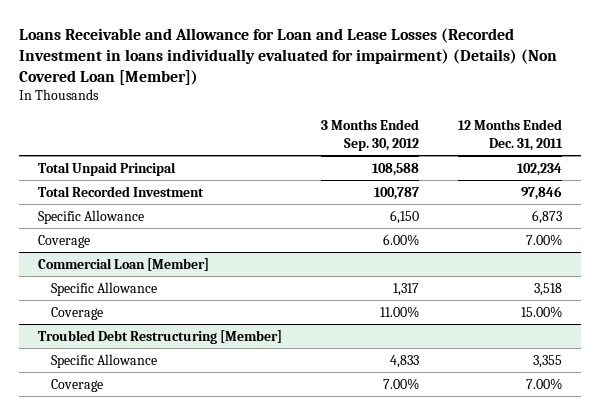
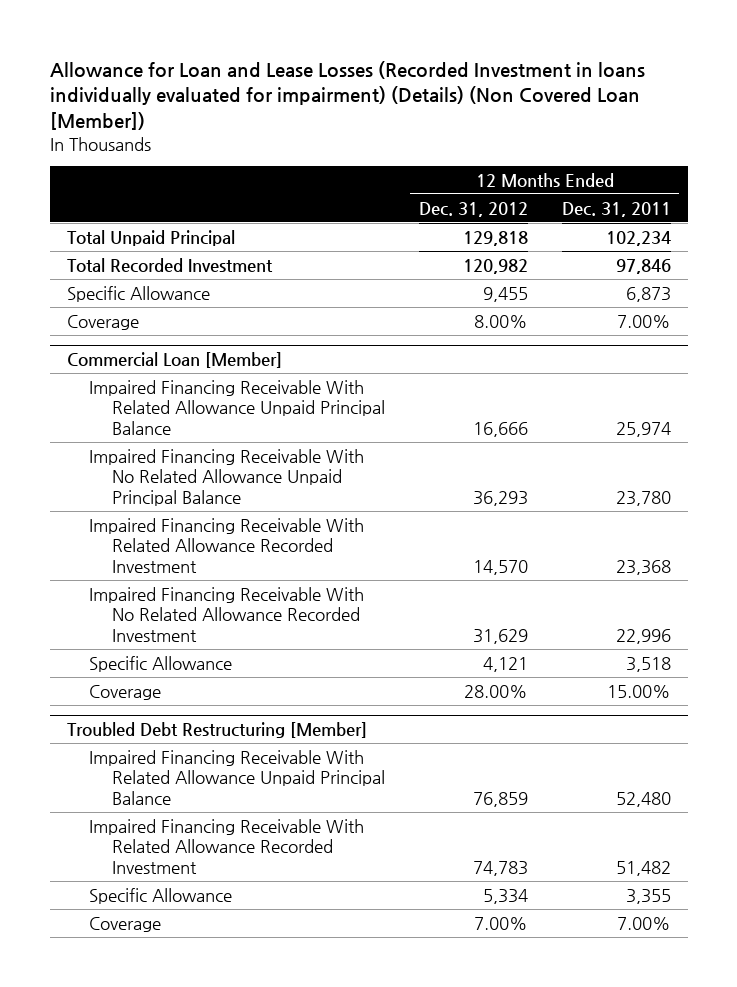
[18,27,557,85] Loans Receivable and Allowance for Loan and Lease Losses (Recorded Investment in loans individually evaluated for impairment) (Details) (Non Covered Loan [Member]) -> [49,60,645,131] Allowance for Loan and Lease Losses (Recorded Investment in loans individually evaluated for impairment) (Details) (Non Covered Loan [Member])
[320,119,419,151] 3 Months Ended Sep. 30, 2012 -> none
none -> [418,201,528,217] Dec. 31, 2012
none -> [89,379,385,435] Impaired Financing Receivable With Related Allowance Unpaid Principal Balance
none -> [89,448,365,506] Impaired Financing Receivable With No Related Allowance Unpaid Principal Balance
none -> [89,517,365,573] Impaired Financing Receivable With Related Allowance Recorded Investment
none -> [89,586,365,642] Impaired Financing Receivable With No Related Allowance Recorded Investment
none -> [89,749,385,805] Impaired Financing Receivable With Related Allowance Unpaid Principal Balance
none -> [89,818,365,874] Impaired Financing Receivable With Related Allowance Recorded Investment

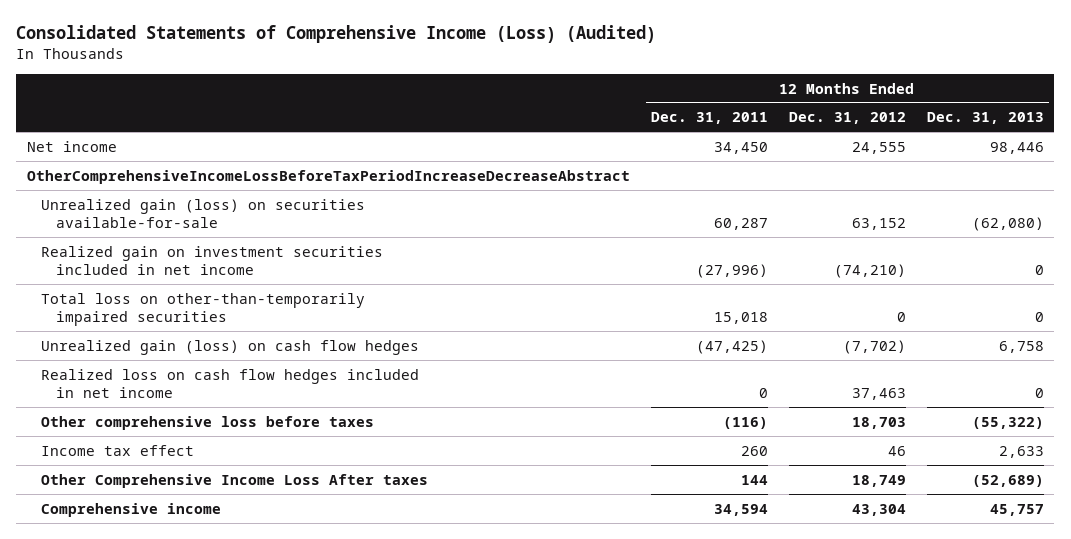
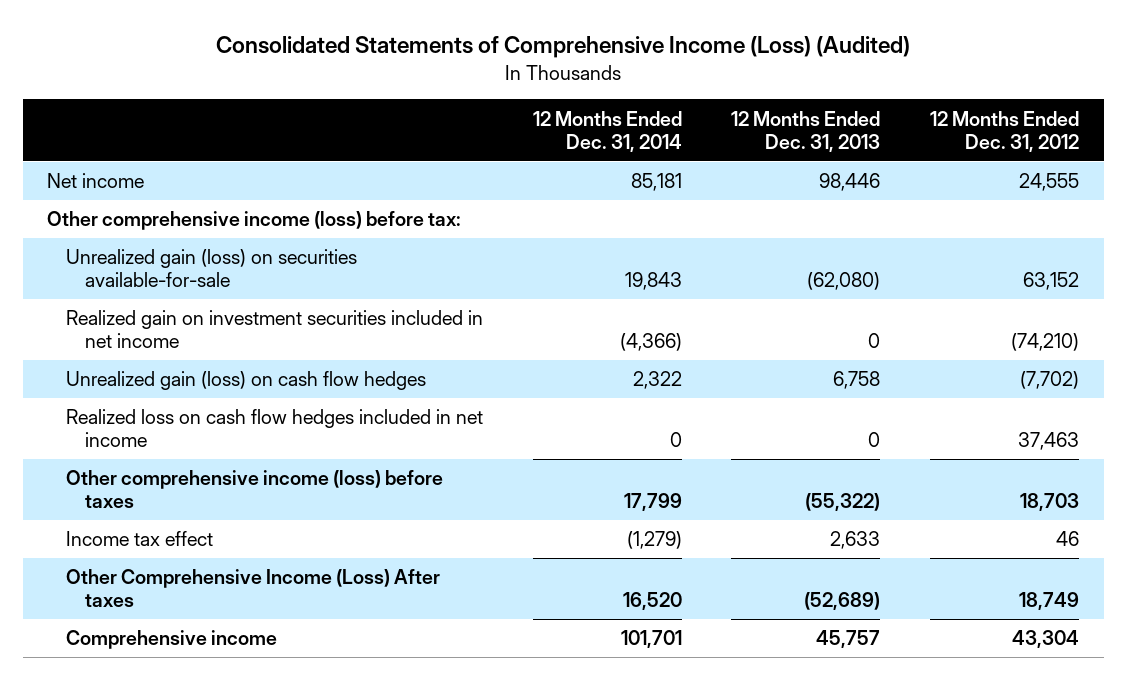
[650,112,768,125] Dec. 31, 2011 -> none
none -> [532,110,682,152] 12 Months Ended Dec. 31, 2014
[26,169,630,184] OtherComprehensiveIncomeLossBeforeTaxPeriodIncreaseDecreaseAbstract -> [47,211,462,231] Other comprehensive income (loss) before tax:
[41,292,366,327] Total loss on other-than-temporarily impaired securities -> none
[41,415,375,430] Other comprehensive loss before taxes -> [66,470,444,509] Other comprehensive income (loss) before taxes
[41,473,429,488] Other Comprehensive Income Loss After taxes -> [66,569,441,608] Other Comprehensive Income (Loss) After taxes

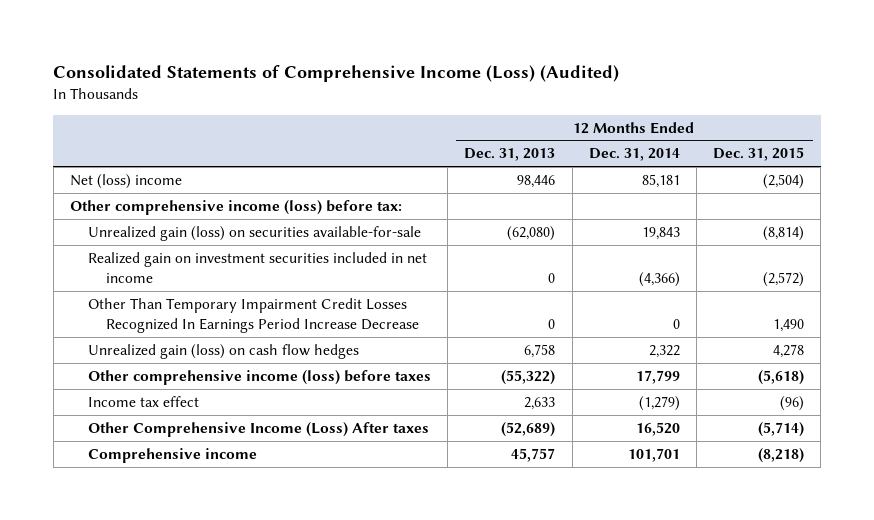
[929,110,1079,152] 12 Months Ended Dec. 31, 2012 -> none
none -> [713,147,805,162] Dec. 31, 2015
[47,173,145,189] Net income -> [69,173,182,189] Net (loss) income
none -> [87,297,419,334] Other Than Temporary Impairment Credit Losses Recognized In Earnings Period Increase Decrease
[66,409,484,448] Realized loss on cash flow hedges included in net income -> none

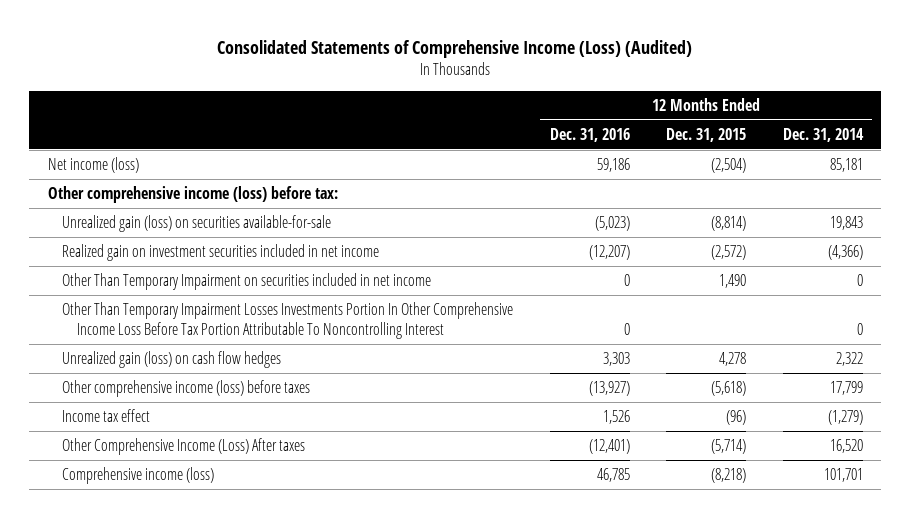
[464,148,556,162] Dec. 31, 2013 -> none
none -> [549,128,630,143] Dec. 31, 2016
[69,173,182,189] Net (loss) income -> [47,157,139,174] Net income (loss)
[87,297,419,334] Other Than Temporary Impairment Credit Losses Recognized In Earnings Period Increase Decrease -> [62,273,432,291] Other Than Temporary Impairment on securities included in net income
none -> [62,302,514,340] Other Than Temporary Impairment Losses Investments Portion In Other Comprehensive Income Loss Before Tax Portion Attributable To Noncontrolling Interest
[87,447,257,463] Comprehensive income -> [62,467,215,485] Comprehensive income (loss)

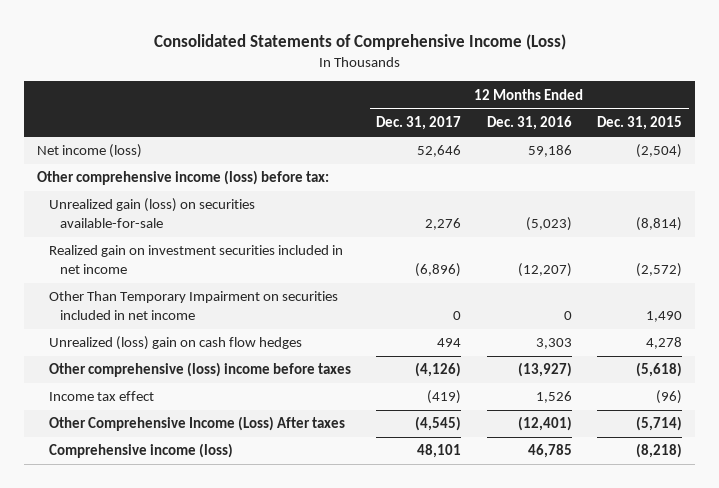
[217,39,693,58] Consolidated Statements of Comprehensive Income (Loss) (Audited) -> [153,33,566,50] Consolidated Statements of Comprehensive Income (Loss)
[782,128,864,143] Dec. 31, 2014 -> none
none -> [376,116,462,131] Dec. 31, 2017
[62,302,514,340] Other Than Temporary Impairment Losses Investments Portion In Other Comprehensive Income Loss Before Tax Portion Attributable To Noncontrolling Interest -> none
[62,351,282,369] Unrealized gain (loss) on cash flow hedges -> [48,336,302,351] Unrealized (loss) gain on cash flow hedges
[62,380,311,398] Other comprehensive income (loss) before taxes -> [48,362,351,378] Other comprehensive (loss) income before taxes

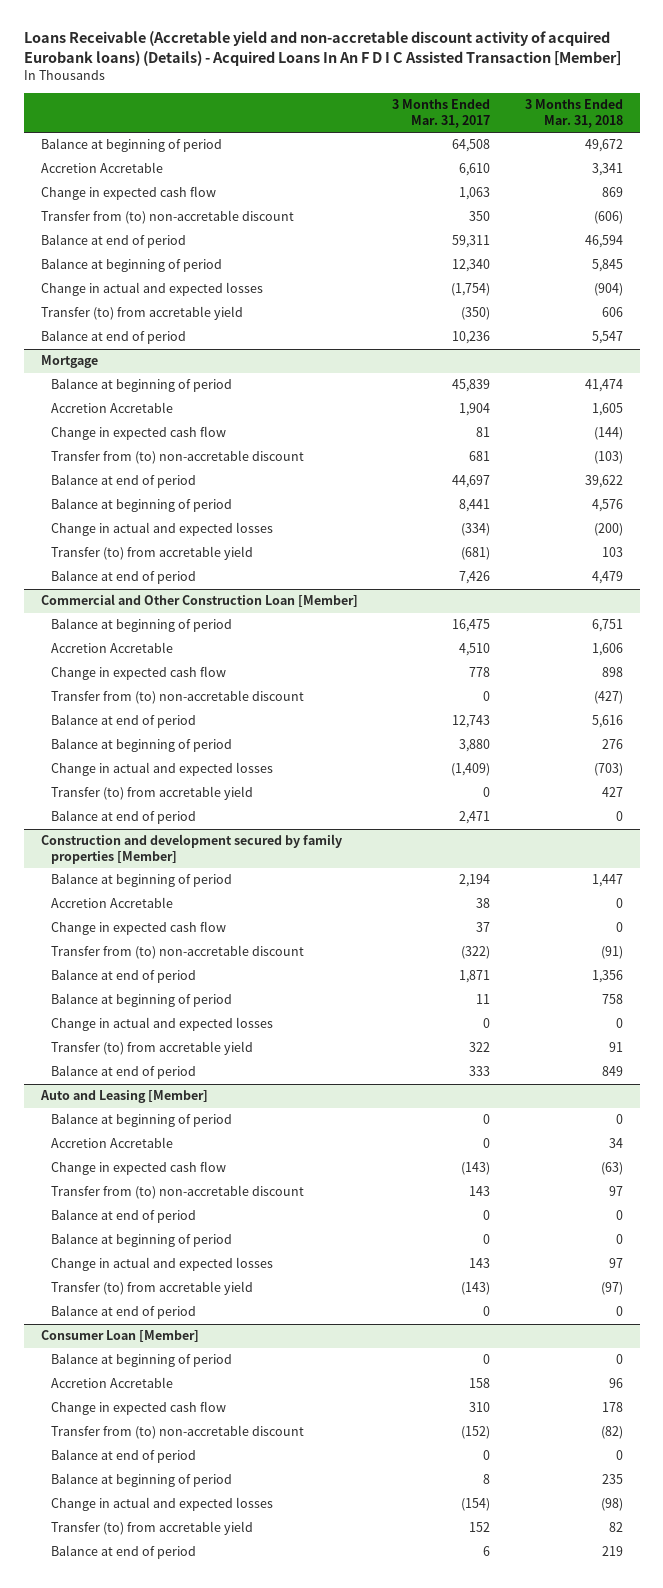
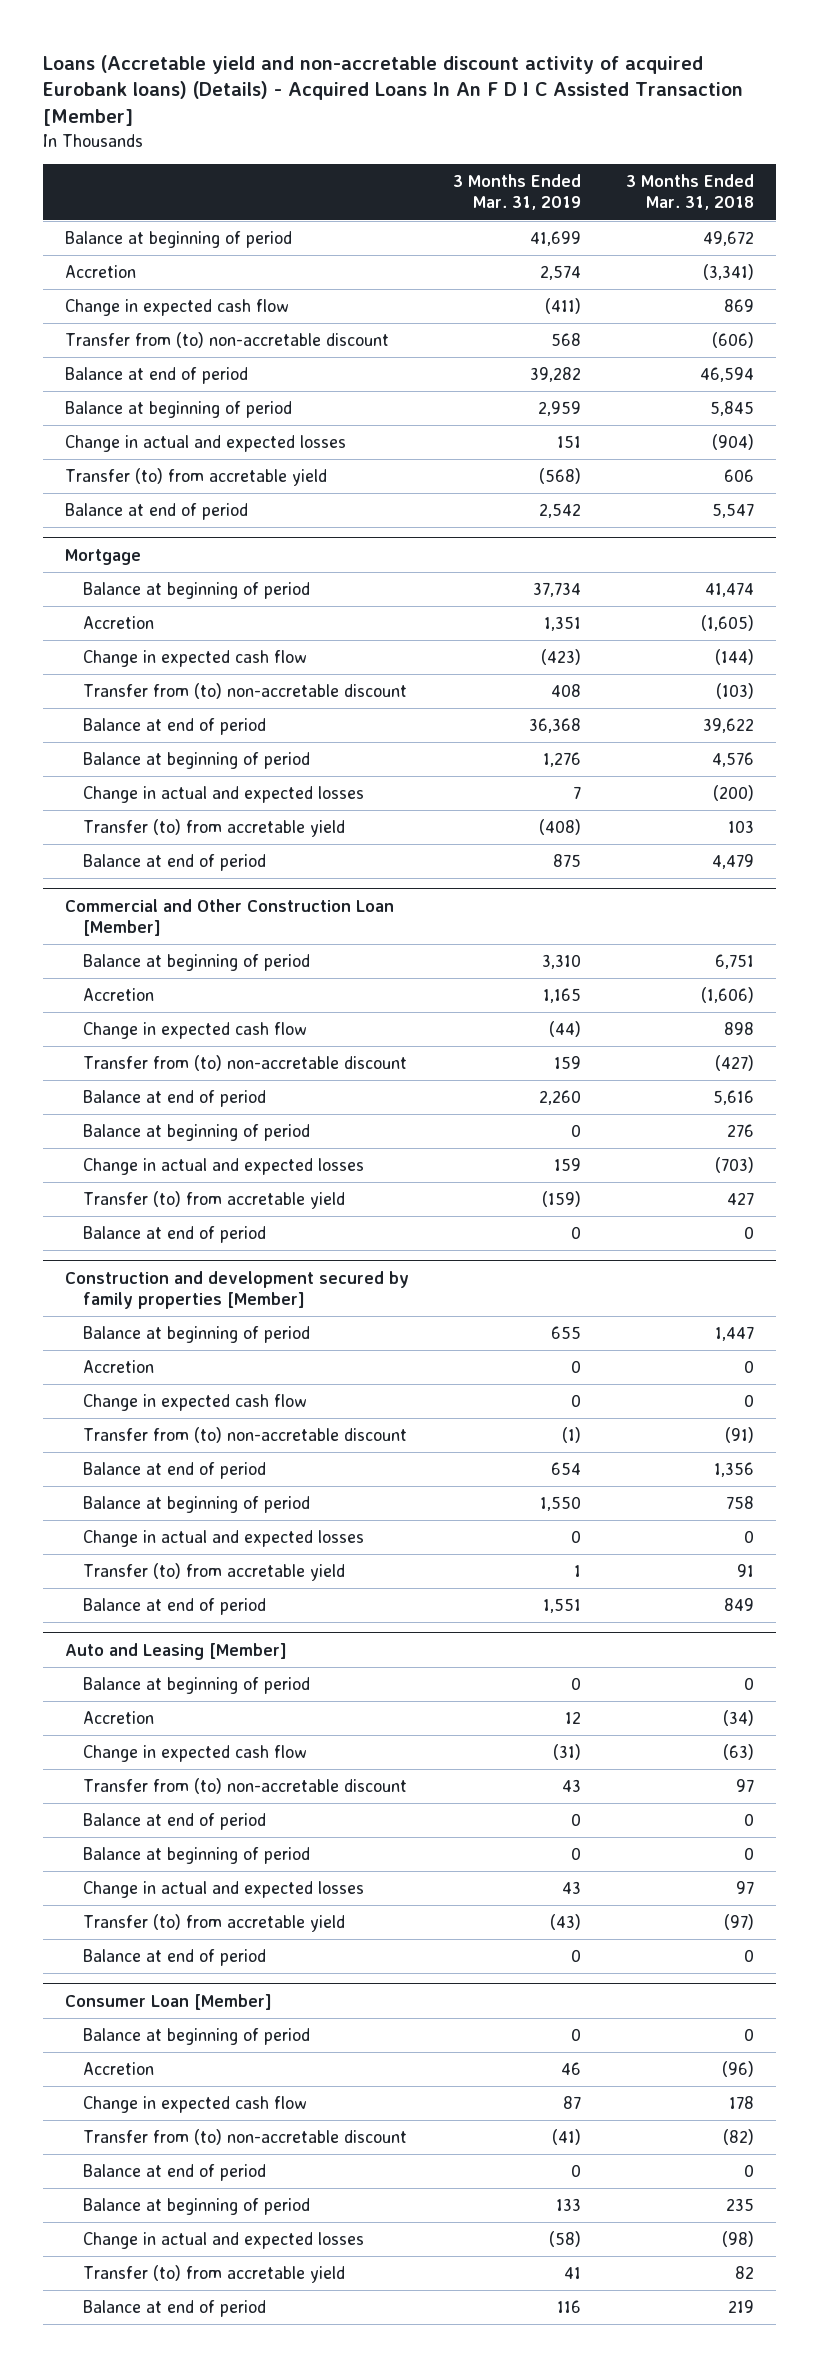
[23,31,621,67] Loans Receivable (Accretable yield and non-accretable discount activity of acquired Eurobank loans) (Details) - Acquired Loans In An F D I C Assisted Transaction [Member] -> [42,54,743,127] Loans (Accretable yield and non-accretable discount activity of acquired Eurobank loans) (Details) - Acquired Loans In An F D I C Assisted Transaction [Member]
[392,99,491,129] 3 Months Ended Mar. 31, 2017 -> none
none -> [453,174,582,211] 3 Months Ended Mar. 31, 2019
[40,162,163,174] Accretion Accretable -> [64,265,136,279] Accretion
[591,163,623,177] 3,341 -> [702,264,754,281] (3,341)
[51,402,174,414] Accretion Accretable -> [82,616,154,630] Accretion
[591,403,623,417] 1,605 -> [700,615,754,632] (1,605)
[51,642,174,654] Accretion Accretable -> [82,988,154,1002] Accretion
[591,643,623,657] 1,606 -> [700,987,754,1004] (1,606)
[51,897,174,909] Accretion Accretable -> [82,1360,154,1374] Accretion
[51,1137,174,1149] Accretion Accretable -> [82,1711,154,1725] Accretion
[608,1138,623,1149] 34 -> [722,1710,754,1727] (34)
[51,1377,174,1389] Accretion Accretable -> [82,2062,154,2076] Accretion
[608,1378,623,1389] 96 -> [721,2061,754,2078] (96)

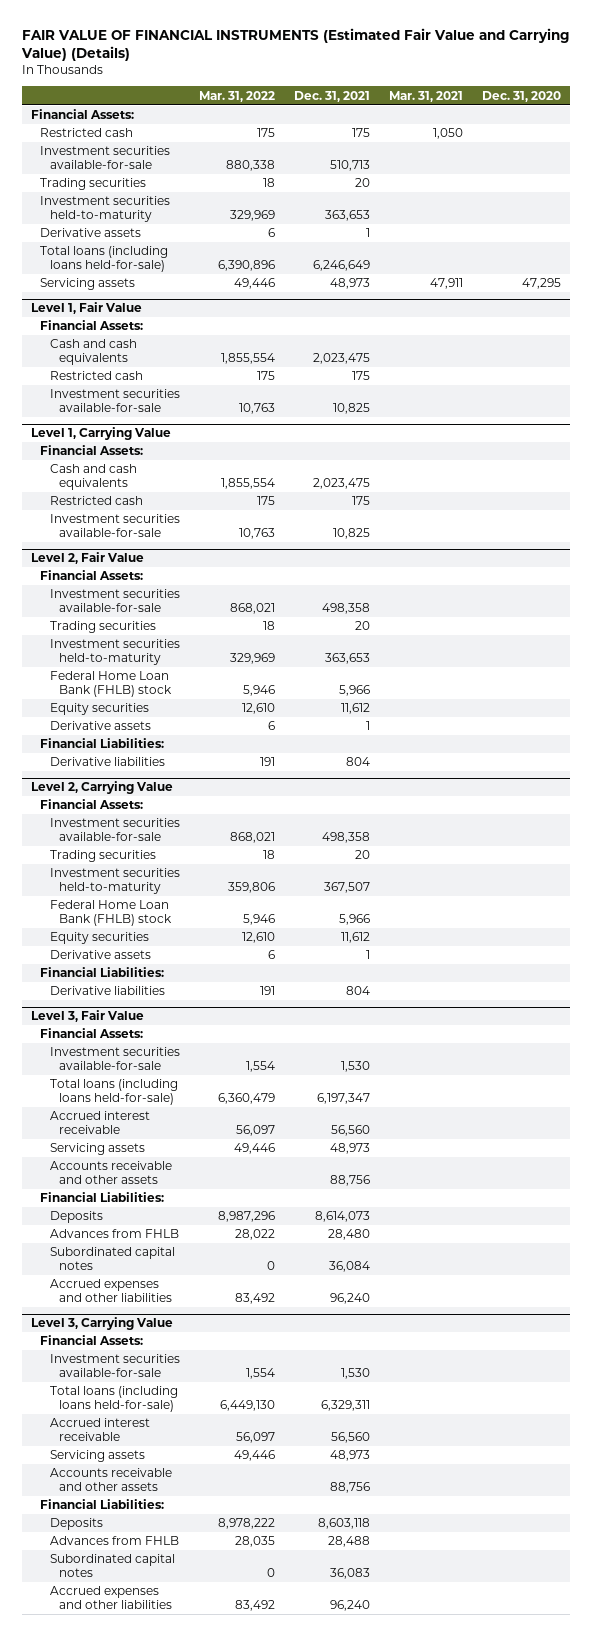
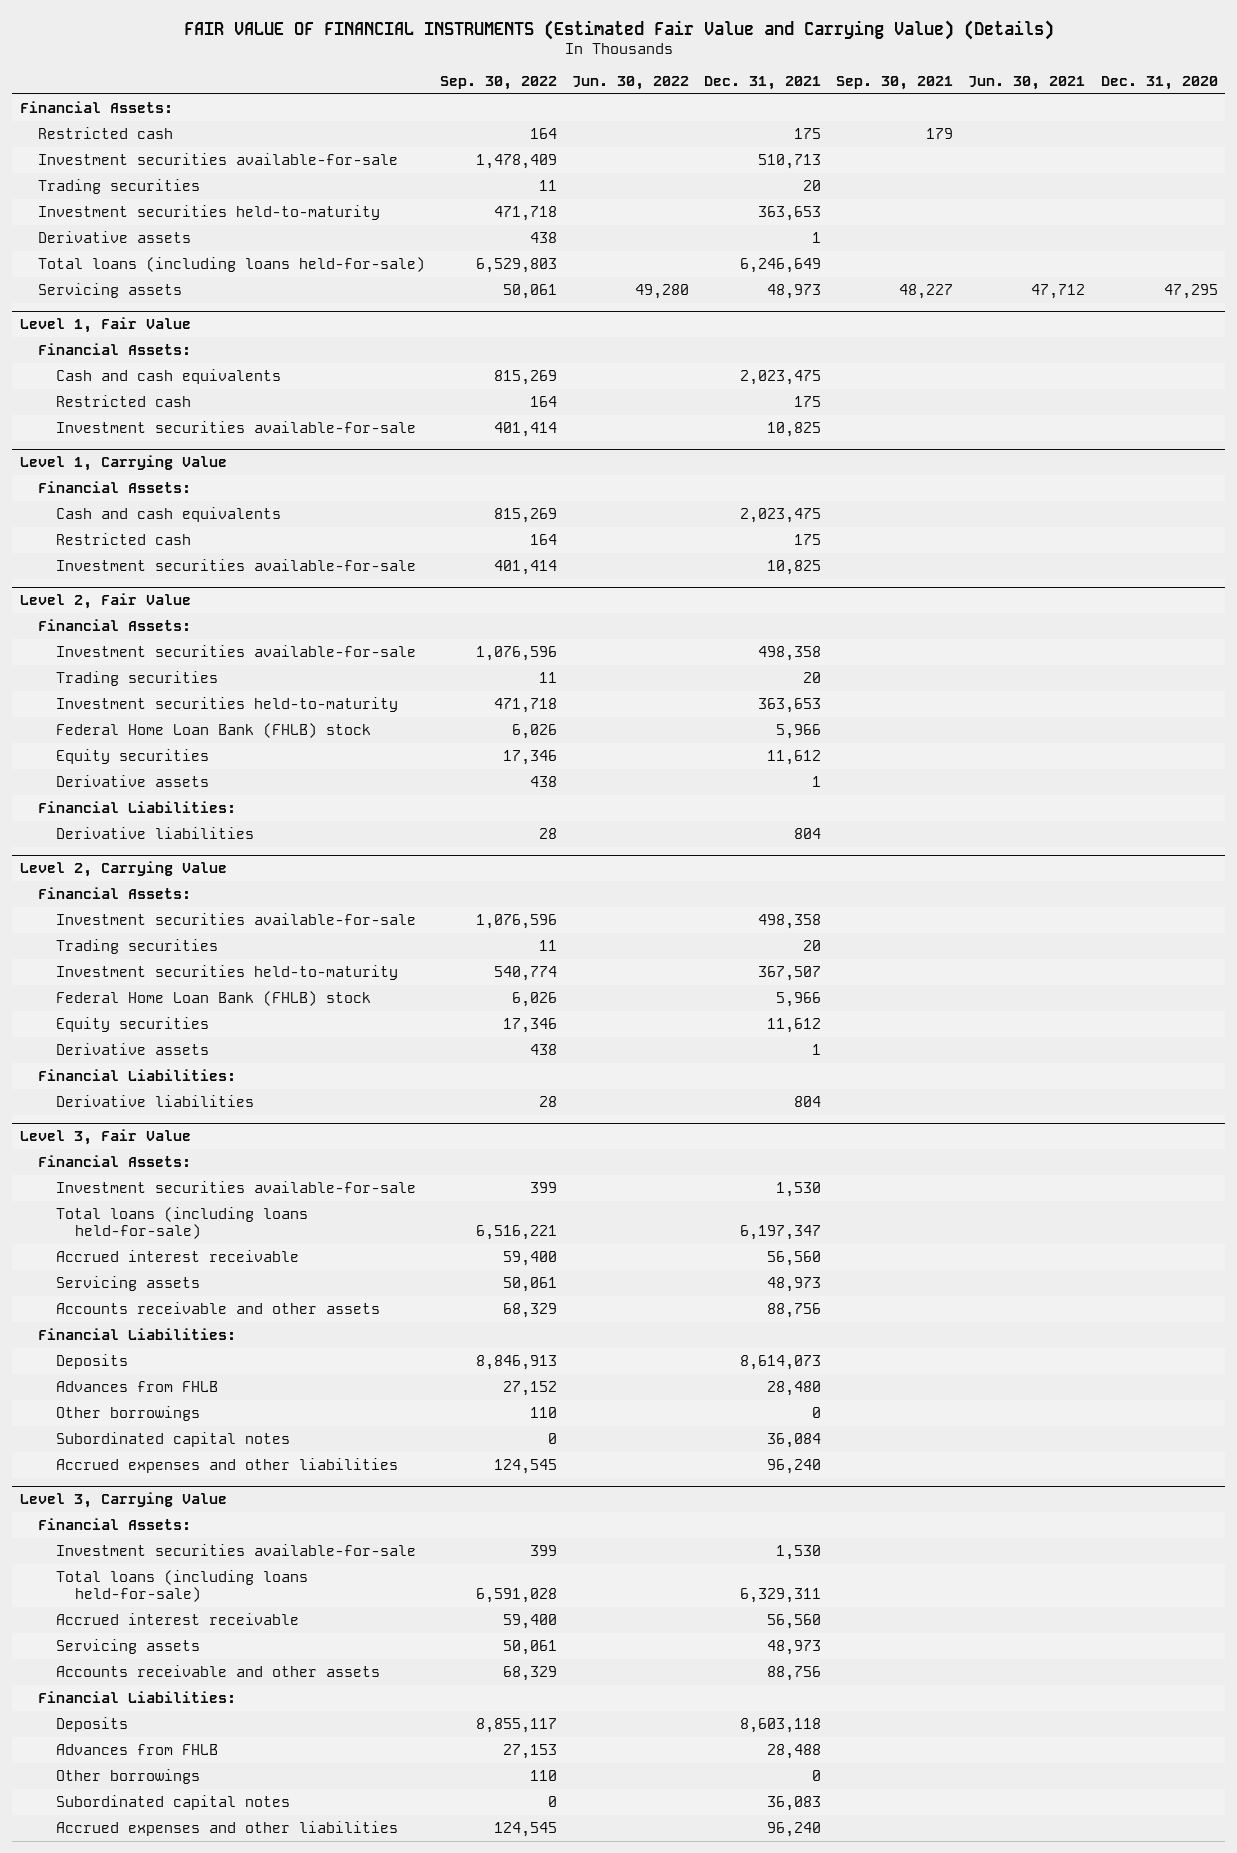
[198,90,275,102] Mar. 31, 2022 -> none
[388,90,463,102] Mar. 31, 2021 -> none
none -> [440,75,558,90] Sep. 30, 2022
none -> [572,75,690,90] Jun. 30, 2022
none -> [836,75,954,90] Sep. 30, 2021
none -> [968,75,1086,90] Jun. 30, 2021
none -> [56,1405,201,1421] Other borrowings
none -> [56,1768,201,1784] Other borrowings

